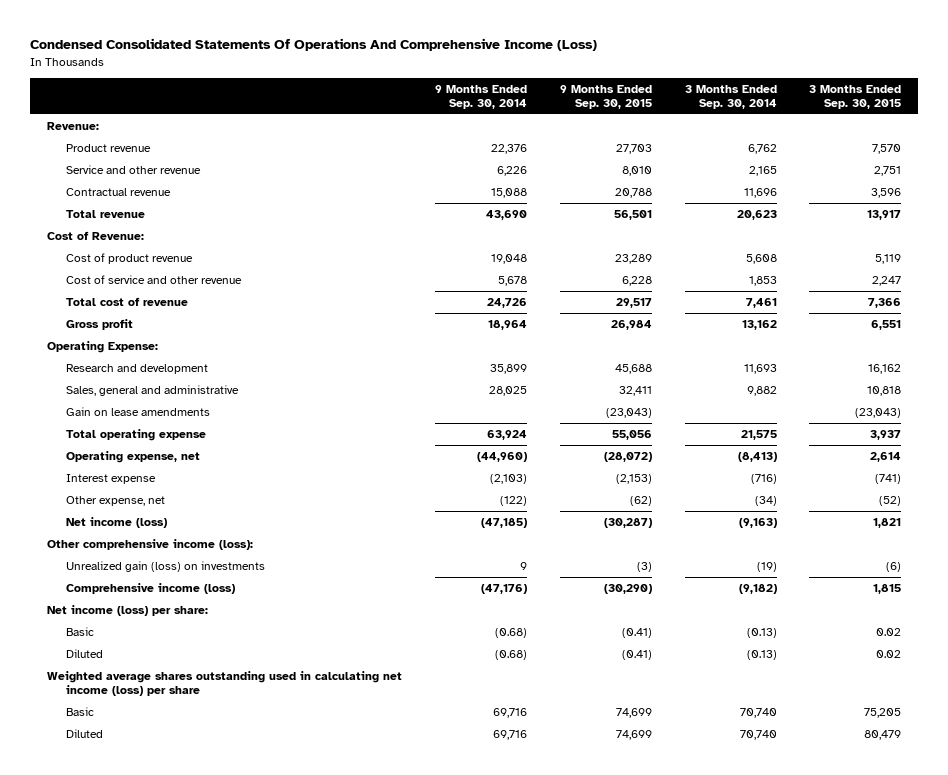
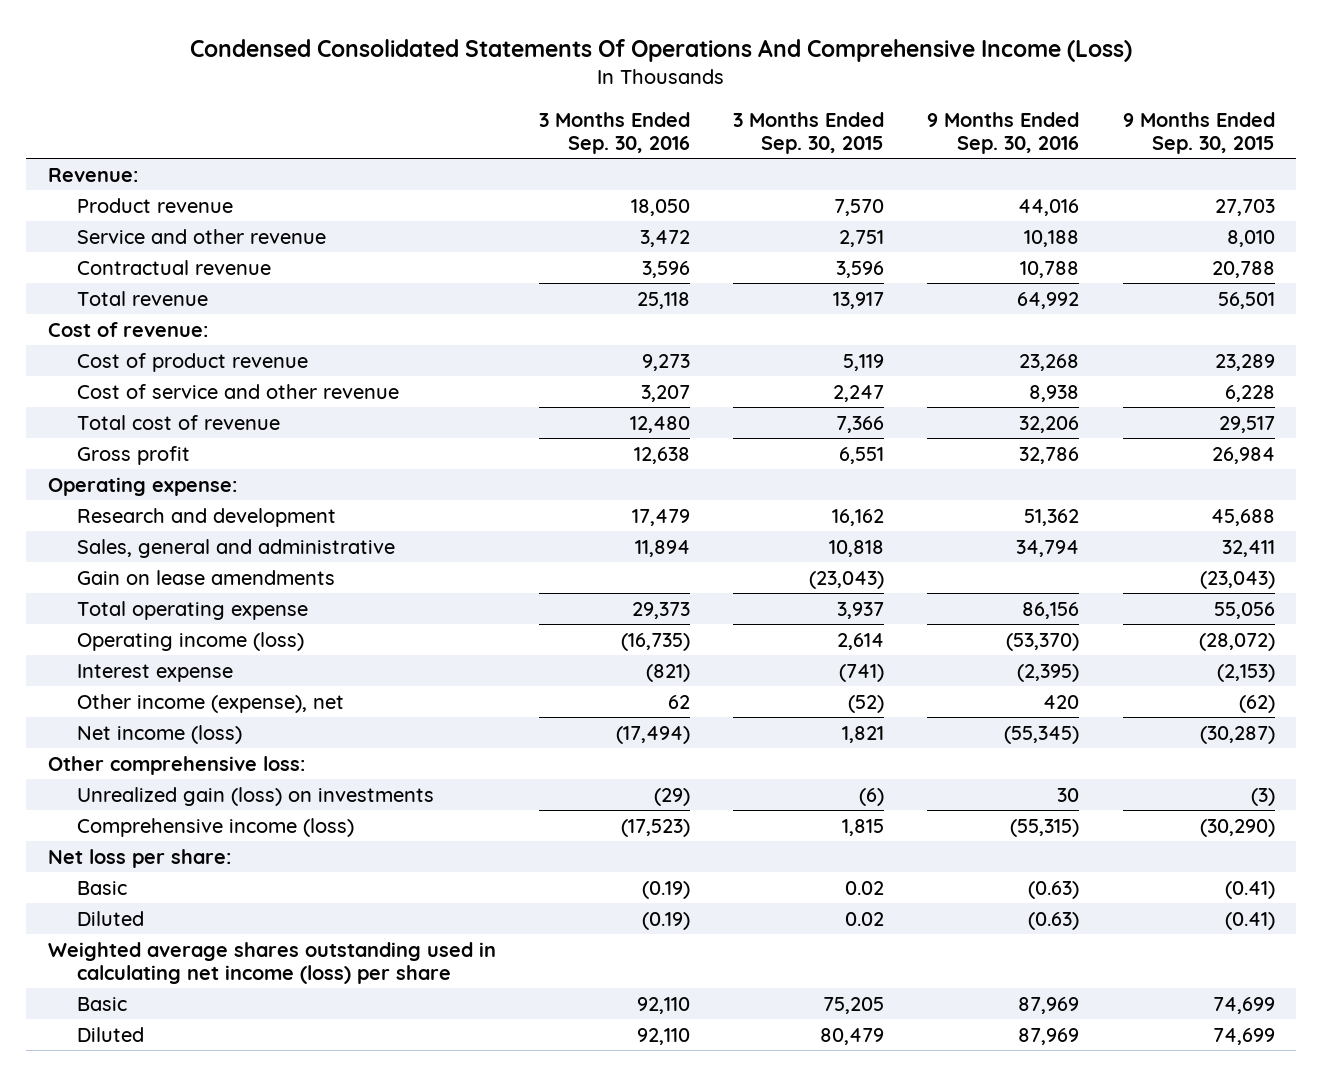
[434,84,527,110] 9 Months Ended Sep. 30, 2014 -> none
[684,84,777,110] 3 Months Ended Sep. 30, 2014 -> none
none -> [538,111,690,154] 3 Months Ended Sep. 30, 2016
none -> [927,111,1080,154] 9 Months Ended Sep. 30, 2016
[46,230,144,240] Cost of Revenue: -> [47,321,208,337] Cost of revenue:
[46,340,158,353] Operating Expense: -> [47,476,237,496] Operating expense:
[66,450,201,463] Operating expense, net -> [76,631,304,651] Operating income (loss)
[66,495,166,506] Other expense, net -> [76,693,344,713] Other income (expense), net
[46,538,253,550] Other comprehensive income (loss): -> [47,755,305,775] Other comprehensive loss:
[46,604,208,616] Net income (loss) per share: -> [47,848,231,868] Net loss per share:

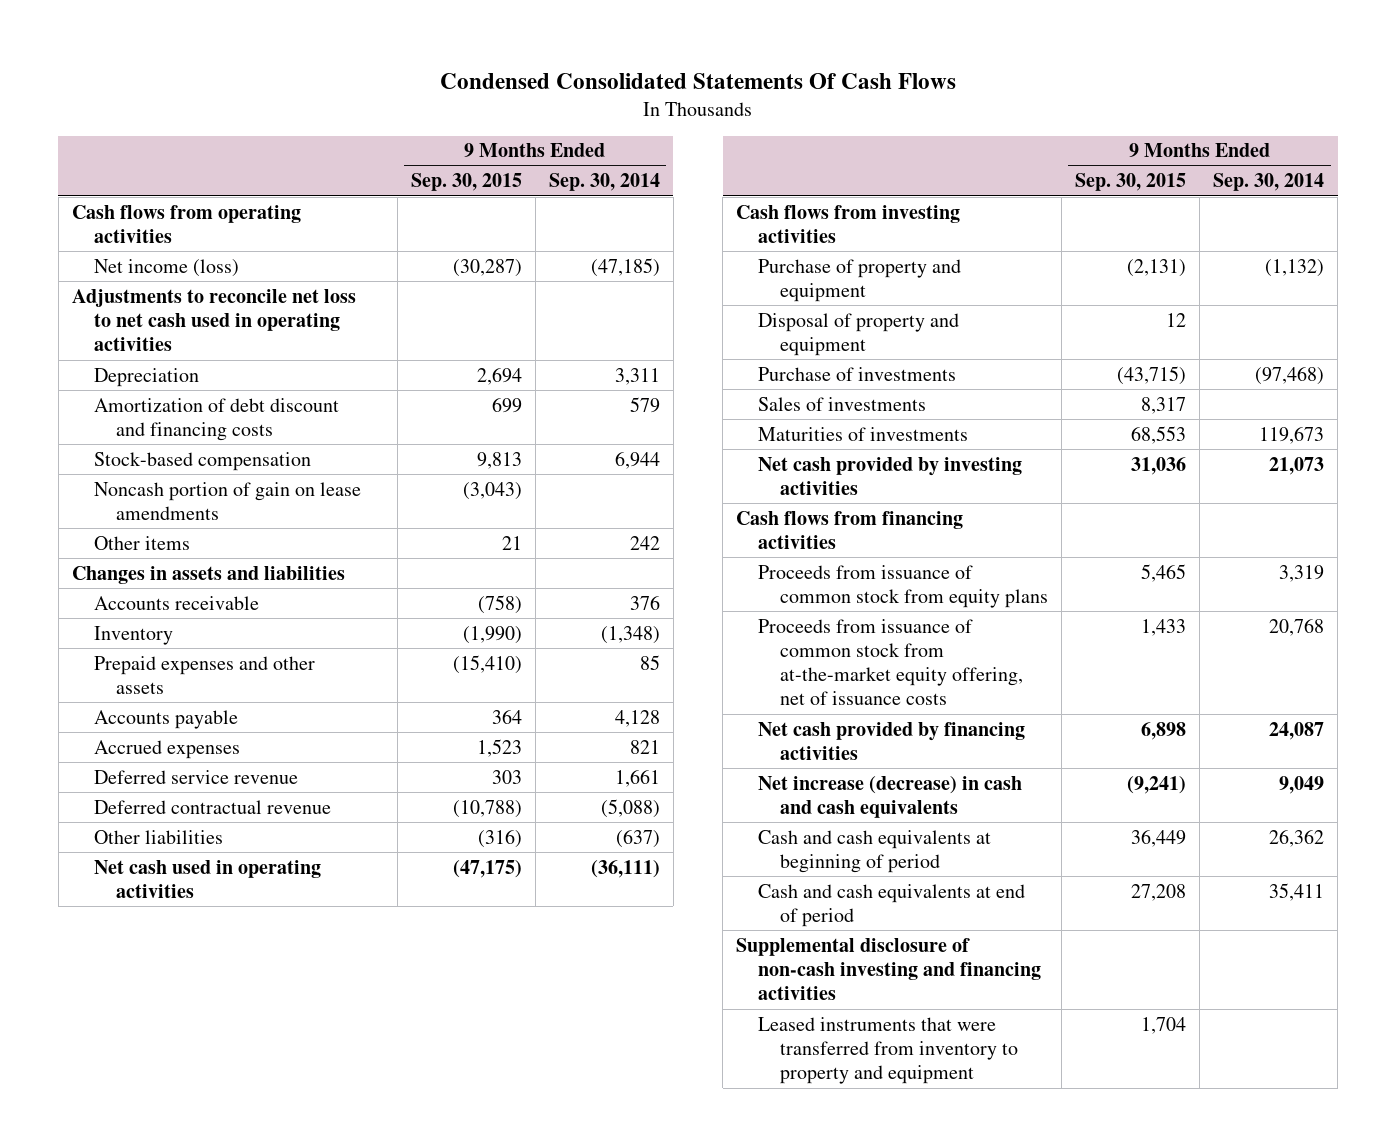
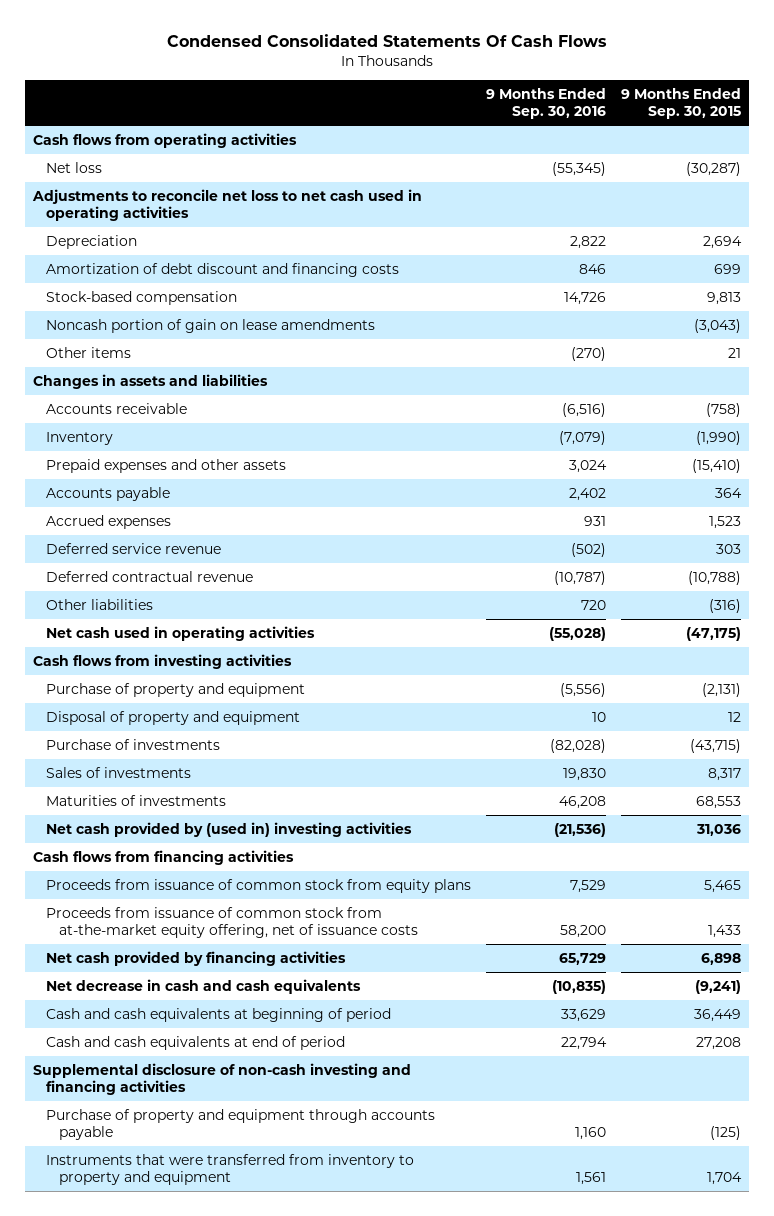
[548,173,660,192] Sep. 30, 2014 -> none
none -> [486,87,607,120] 9 Months Ended Sep. 30, 2016
[93,258,239,277] Net income (loss) -> [45,161,102,173] Net loss
[758,456,1023,495] Net cash provided by investing activities -> [45,821,412,837] Net cash provided by (used in) investing activities
[758,775,1023,818] Net increase (decrease) in cash and cash equivalents -> [45,978,361,994] Net decrease in cash and cash equivalents
none -> [45,1108,435,1141] Purchase of property and equipment through accounts payable
[758,1016,1019,1085] Leased instruments that were transferred from inventory to property and equipment -> [45,1153,414,1186] Instruments that were transferred from inventory to property and equipment

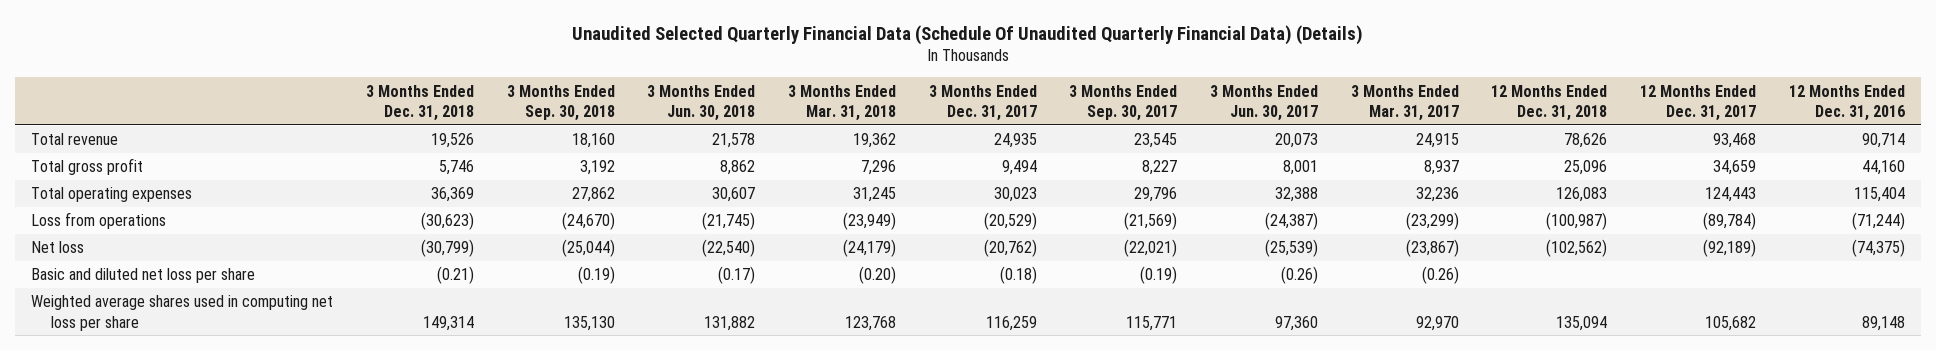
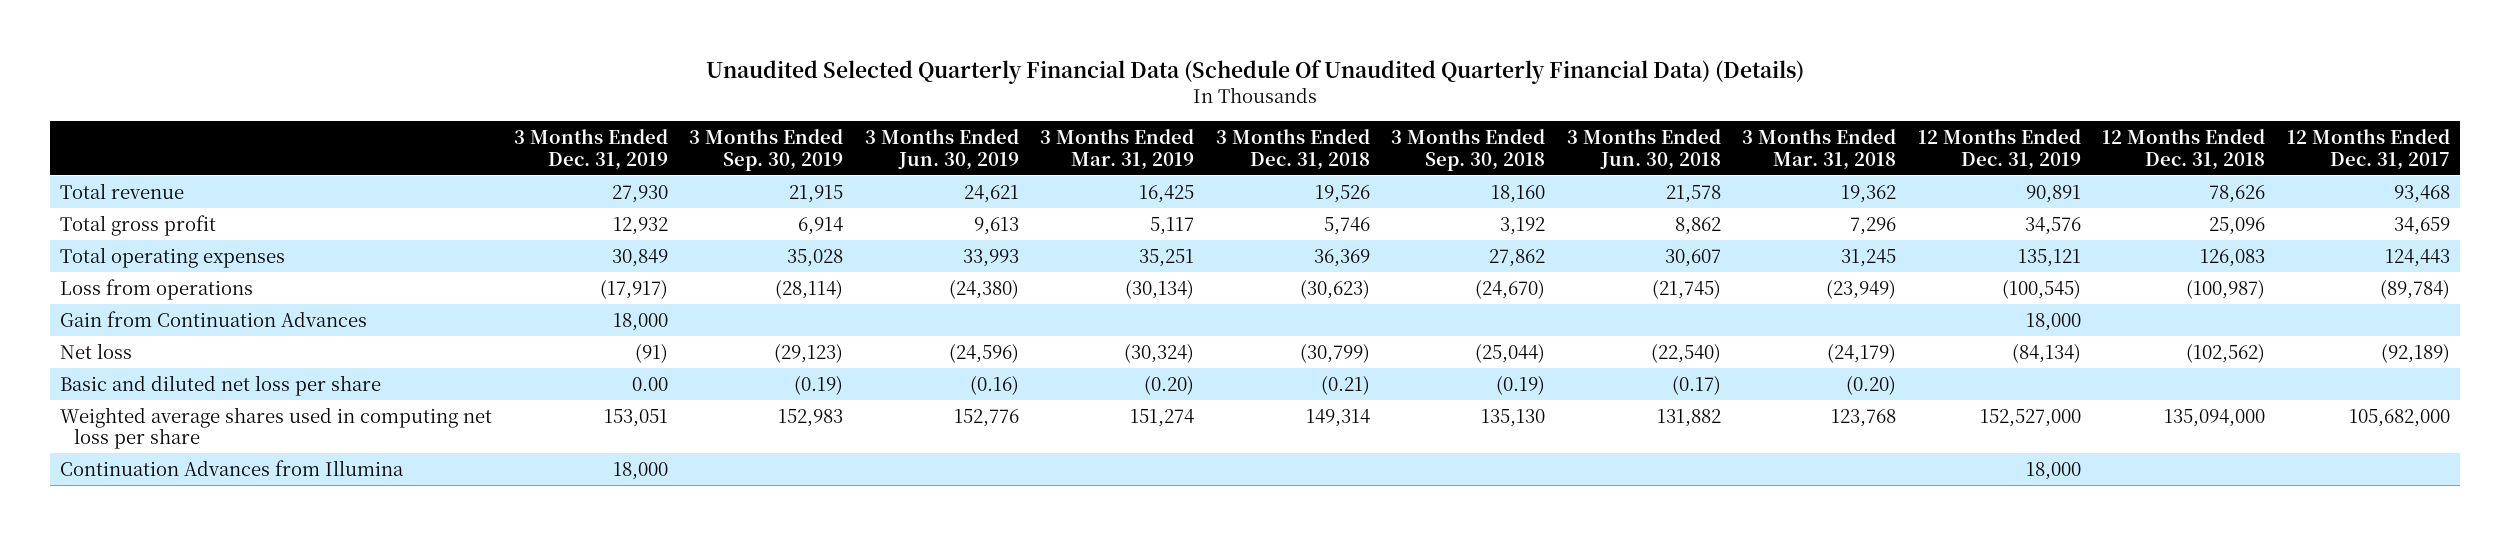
[928,84,1037,121] 3 Months Ended Dec. 31, 2017 -> none
[1069,84,1178,121] 3 Months Ended Sep. 30, 2017 -> none
[1209,84,1318,121] 3 Months Ended Jun. 30, 2017 -> none
[1350,84,1459,121] 3 Months Ended Mar. 31, 2017 -> none
[1788,84,1905,121] 12 Months Ended Dec. 31, 2016 -> none
none -> [513,129,668,170] 3 Months Ended Dec. 31, 2019
none -> [689,129,844,171] 3 Months Ended Sep. 30, 2019
none -> [864,129,1019,170] 3 Months Ended Jun. 30, 2019
none -> [1040,129,1195,170] 3 Months Ended Mar. 31, 2019
none -> [1917,129,2081,170] 12 Months Ended Dec. 31, 2019
none -> [60,310,368,327] Gain from Continuation Advances
[1556,315,1608,331] 135,094 -> [2164,408,2266,427] 135,094,000
[1705,315,1757,331] 105,682 -> [2348,408,2450,427] 105,682,000
none -> [60,459,405,476] Continuation Advances from Illumina

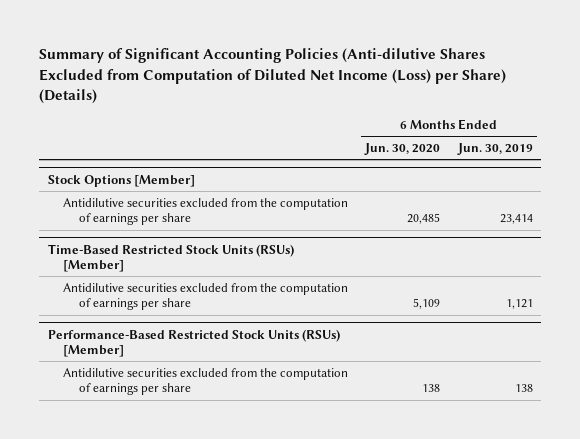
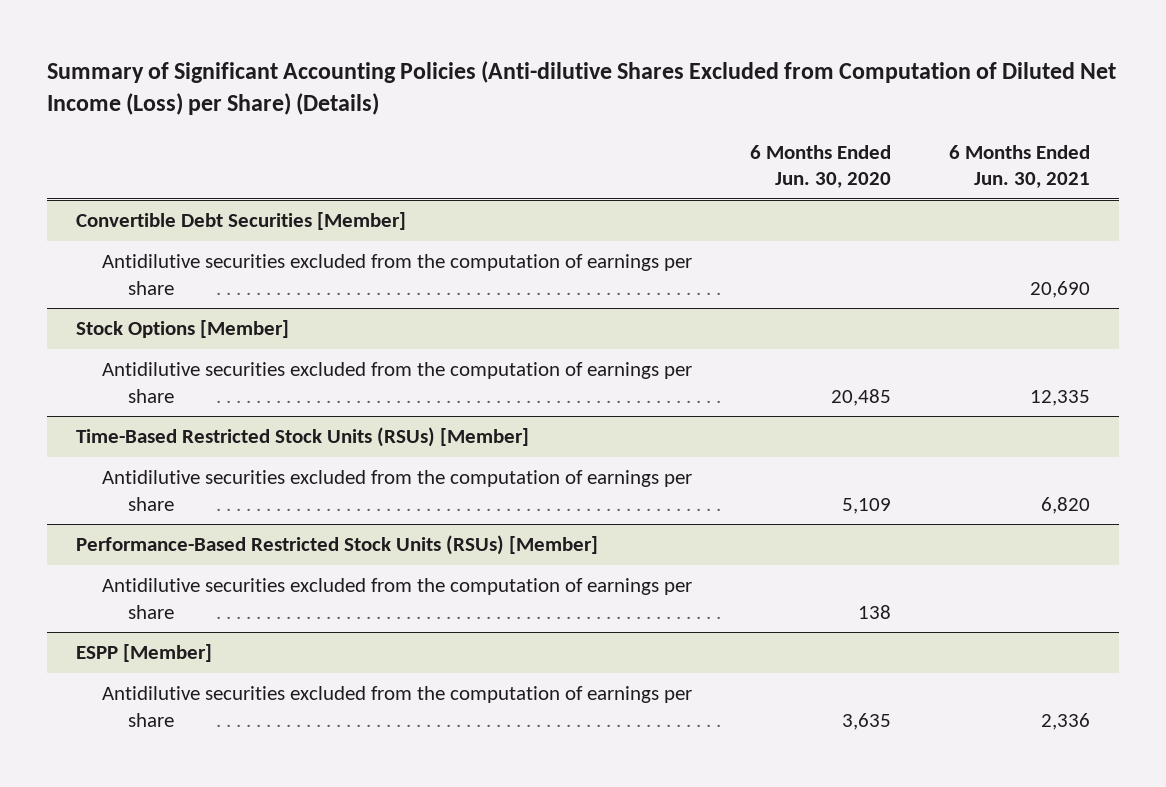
[456,143,533,156] Jun. 30, 2019 -> none
none -> [949,144,1091,188] 6 Months Ended Jun. 30, 2021
none -> [75,212,406,231] Convertible Debt Securities [Member]
none -> [102,254,693,295] Antidilutive securities excluded from the computation of earnings per share
none -> [75,644,212,663] ESPP [Member]
none -> [102,686,693,727] Antidilutive securities excluded from the computation of earnings per share

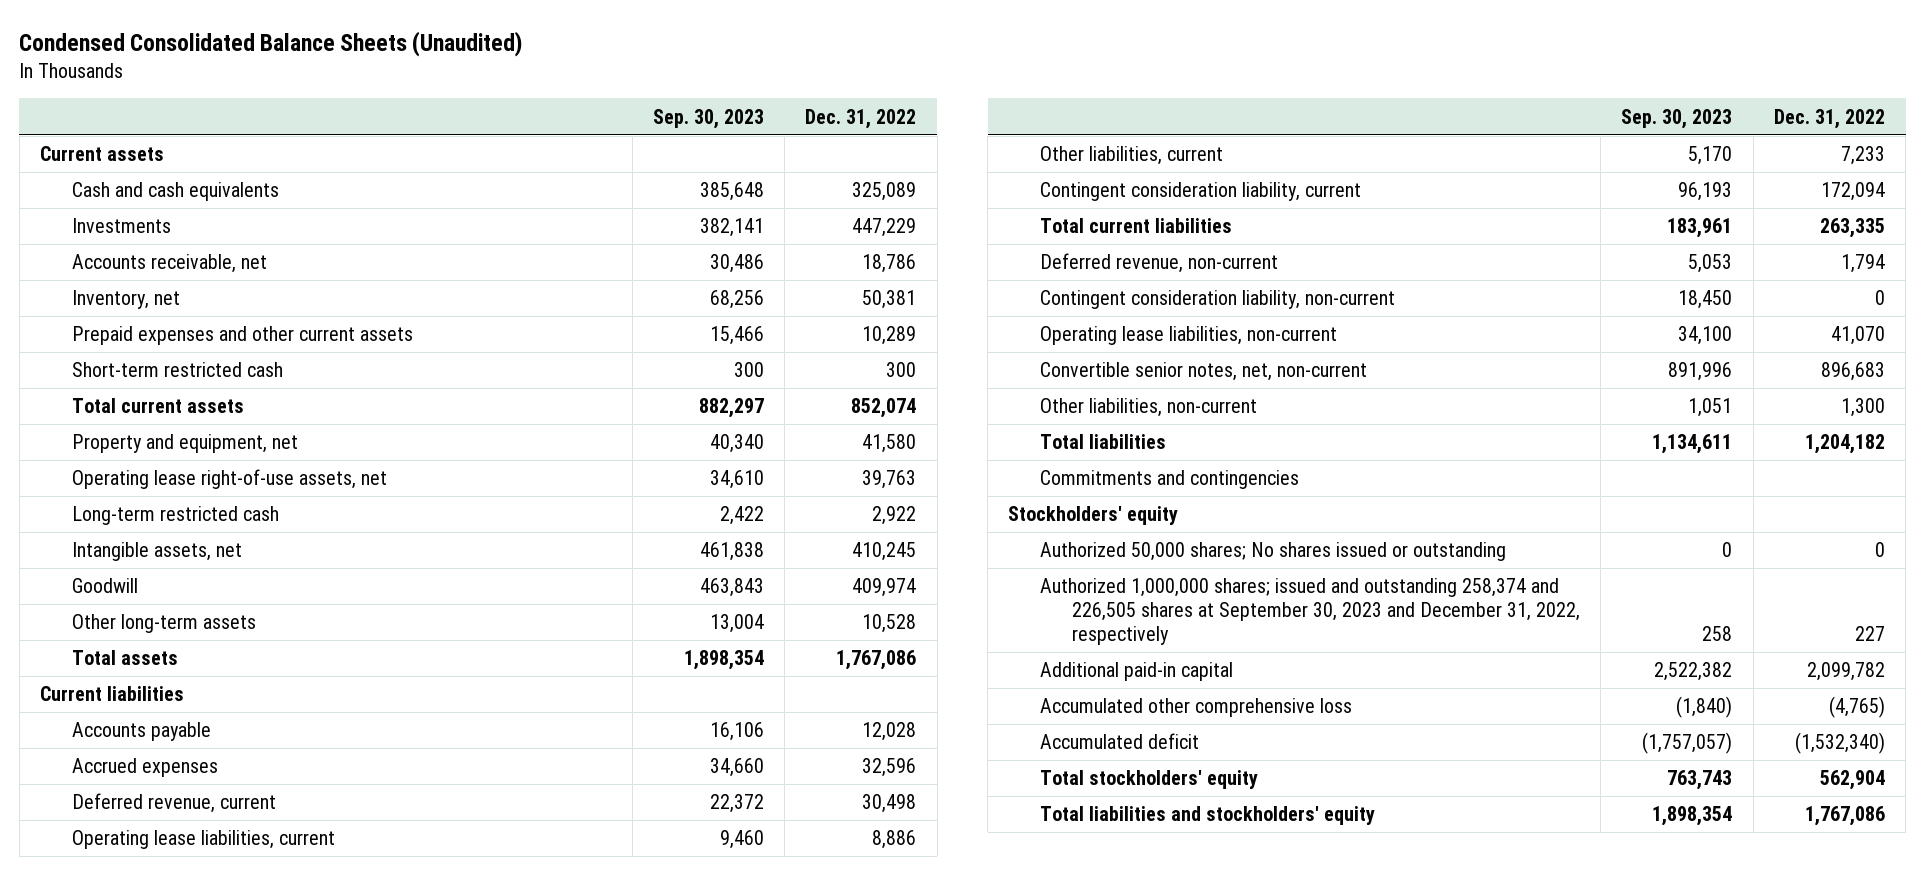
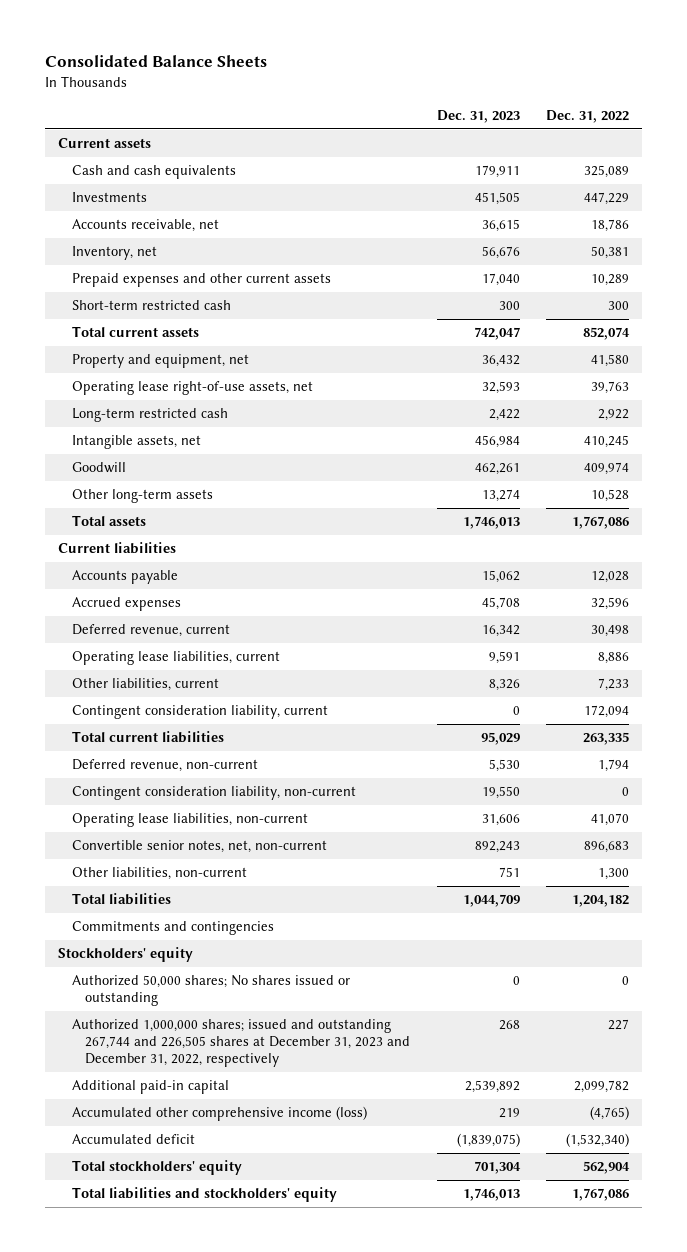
[19,30,523,57] Condensed Consolidated Balance Sheets (Unaudited) -> [44,55,267,68] Consolidated Balance Sheets
[652,108,764,129] Sep. 30, 2023 -> none
none -> [436,110,520,124] Dec. 31, 2023
[1040,578,1581,645] Authorized 1,000,000 shares; issued and outstanding 258,374 and 226,505 shares at September 30, 2023 and December 31, 2022, respectively -> [71,1019,411,1068] Authorized 1,000,000 shares; issued and outstanding 267,744 and 226,505 shares at December 31, 2023 and December 31, 2022, respectively
[1040,698,1353,718] Accumulated other comprehensive loss -> [71,1106,367,1122] Accumulated other comprehensive income (loss)

